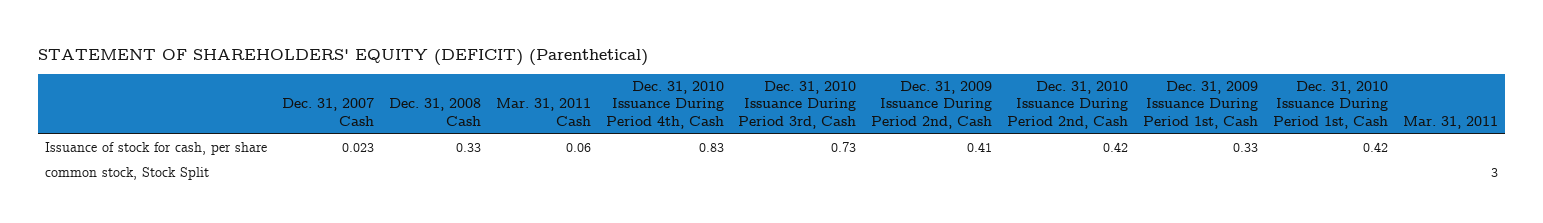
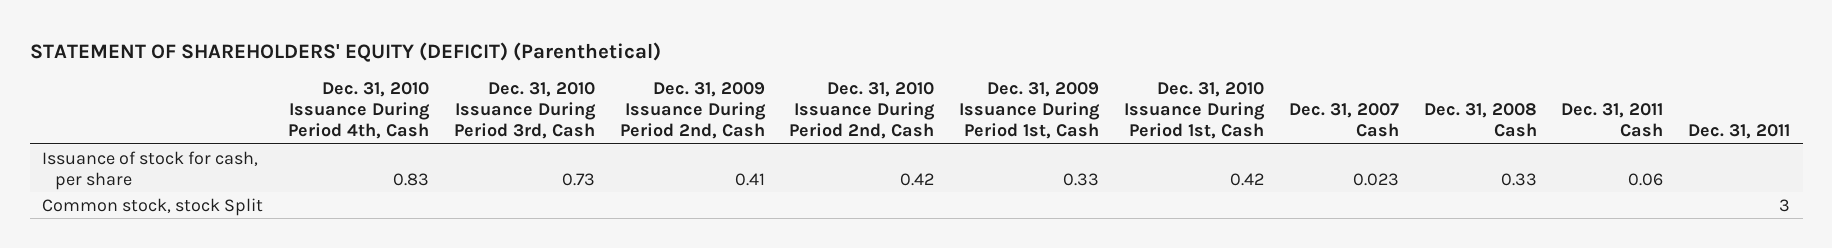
[495,98,591,127] Mar. 31, 2011 Cash -> none
[1402,116,1498,130] Mar. 31, 2011 -> none
none -> [1561,103,1664,138] Dec. 31, 2011 Cash
none -> [1688,124,1791,140] Dec. 31, 2011
[45,167,210,181] common stock, Stock Split -> [42,197,264,216] Common stock, stock Split

